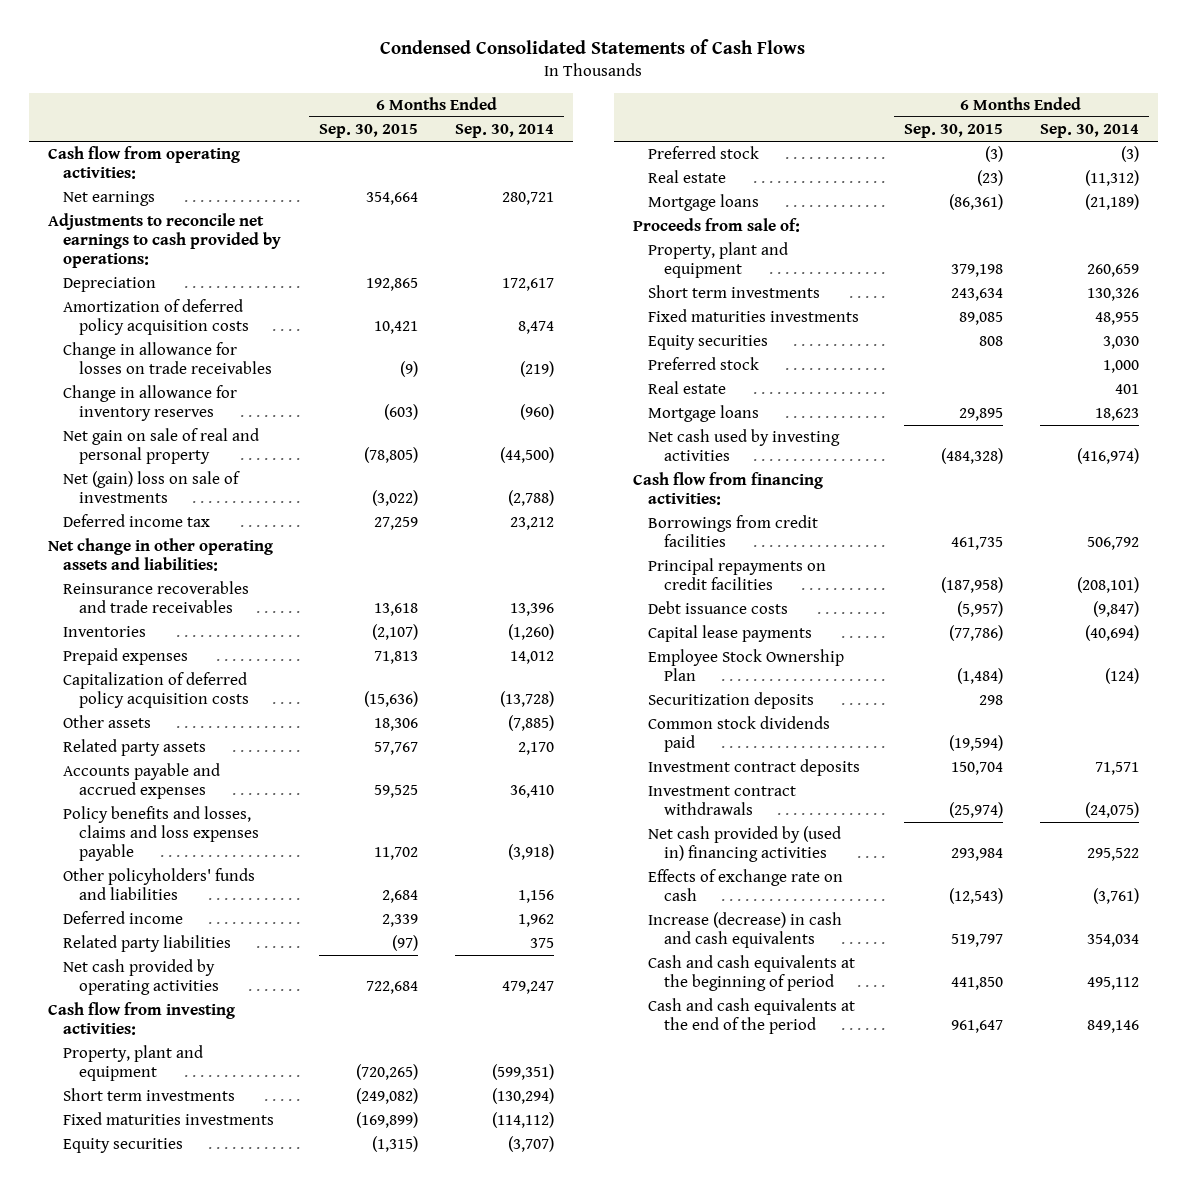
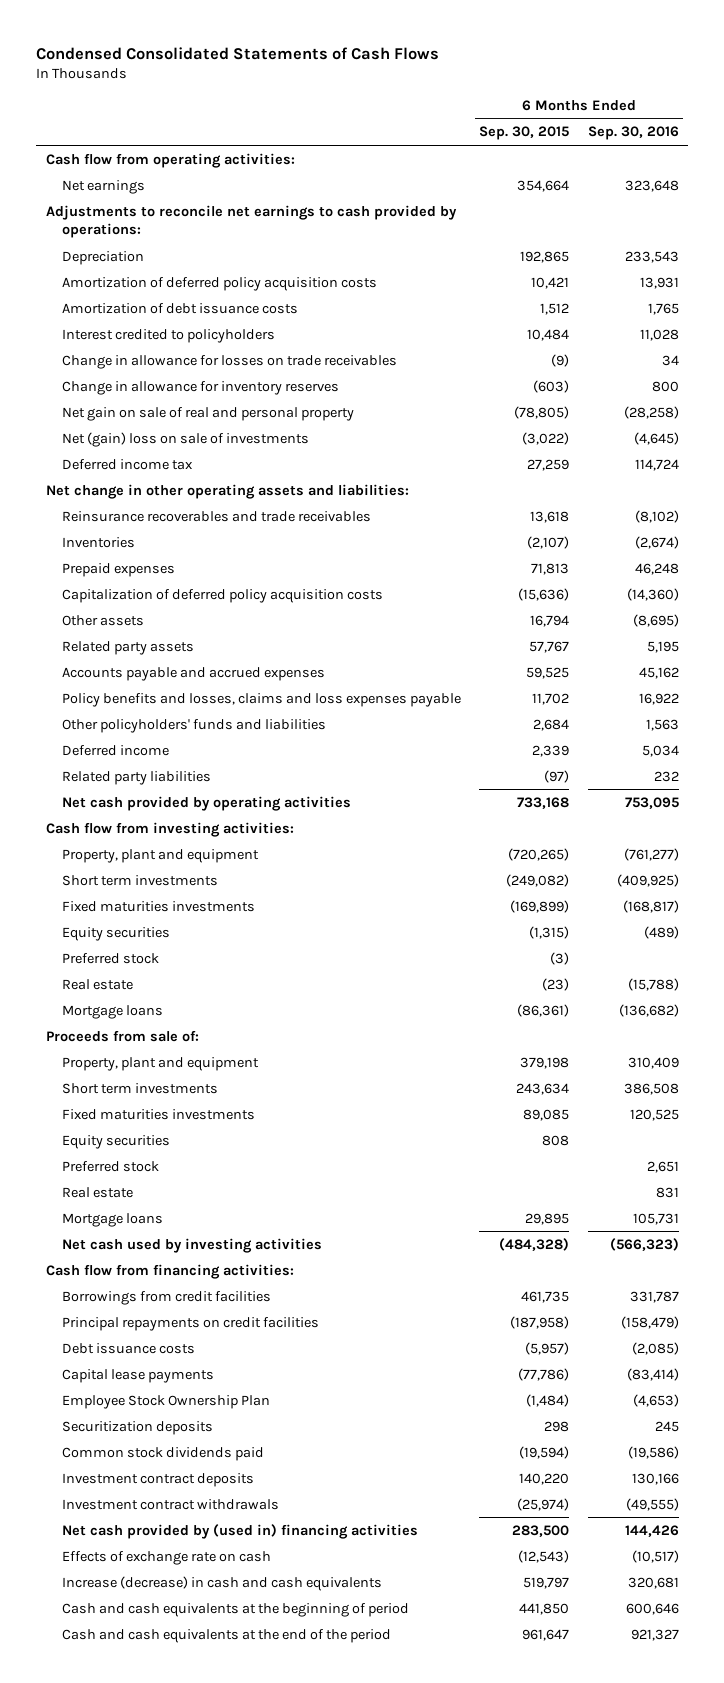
[455,124,555,139] Sep. 30, 2014 -> none
none -> [587,126,679,141] Sep. 30, 2016
none -> [61,302,298,314] Amortization of debt issuance costs
none -> [61,328,275,343] Interest credited to policyholders
[373,718,418,732] 18,306 -> [530,614,570,627] 16,794
[365,981,418,995] 722,684 -> [517,796,570,809] 733,168
[950,762,1003,776] 150,704 -> [519,1472,570,1485] 140,220
[950,848,1003,862] 293,984 -> [512,1524,570,1537] 283,500

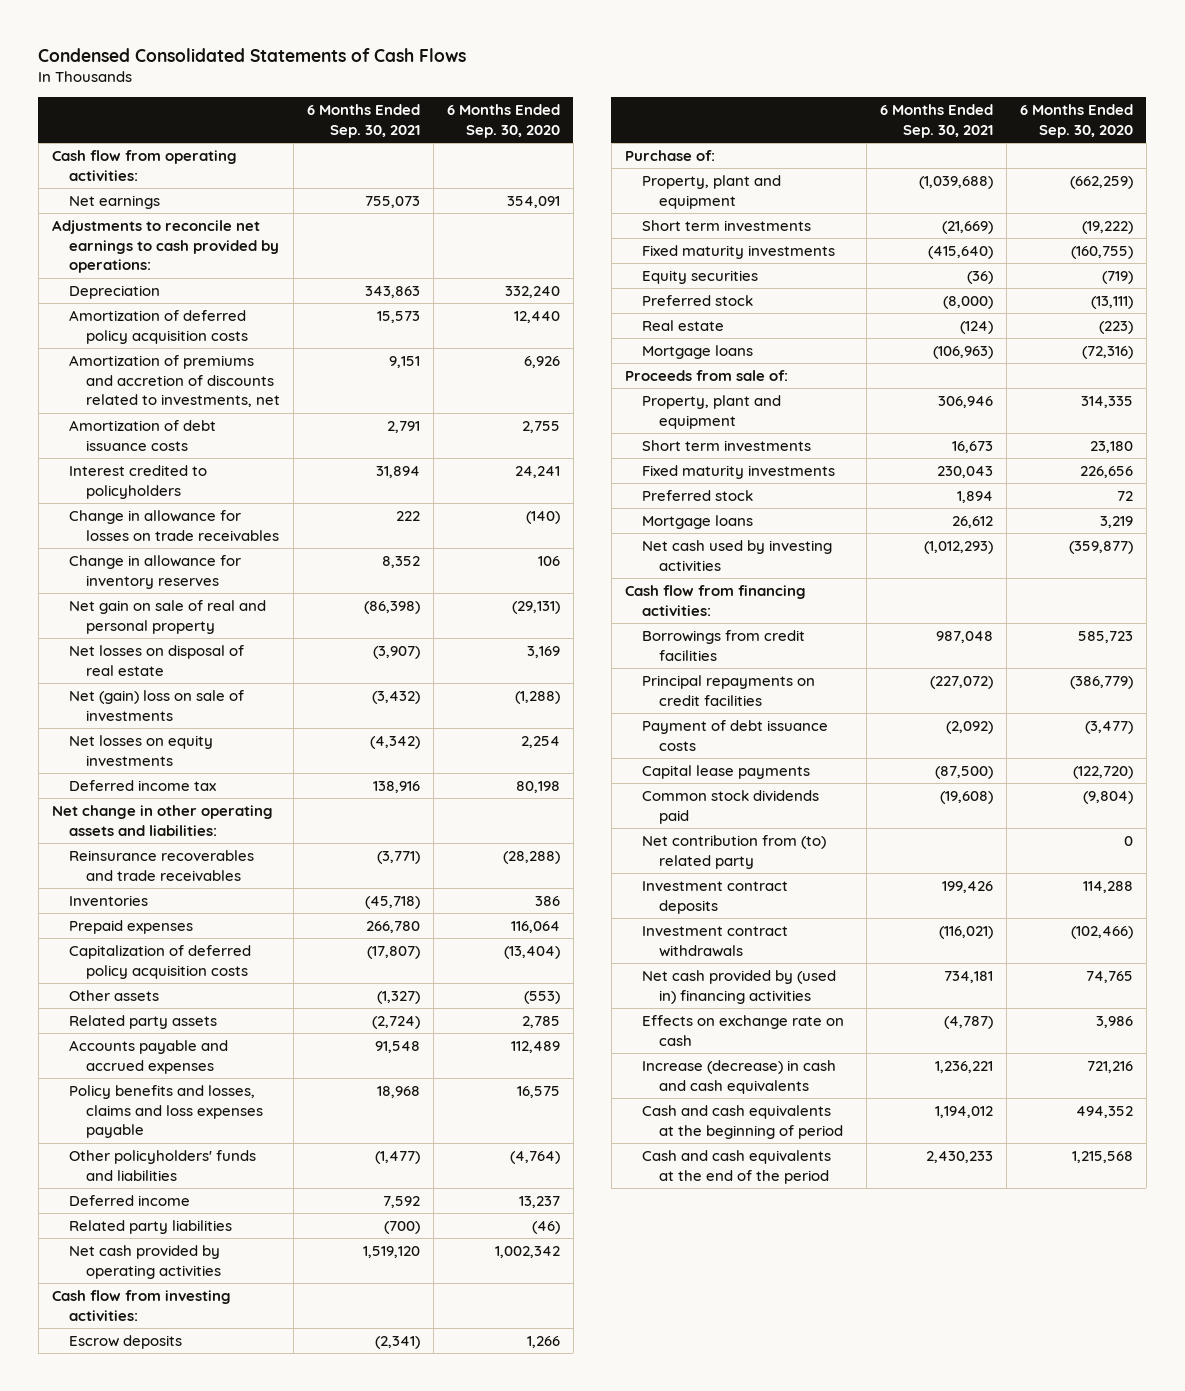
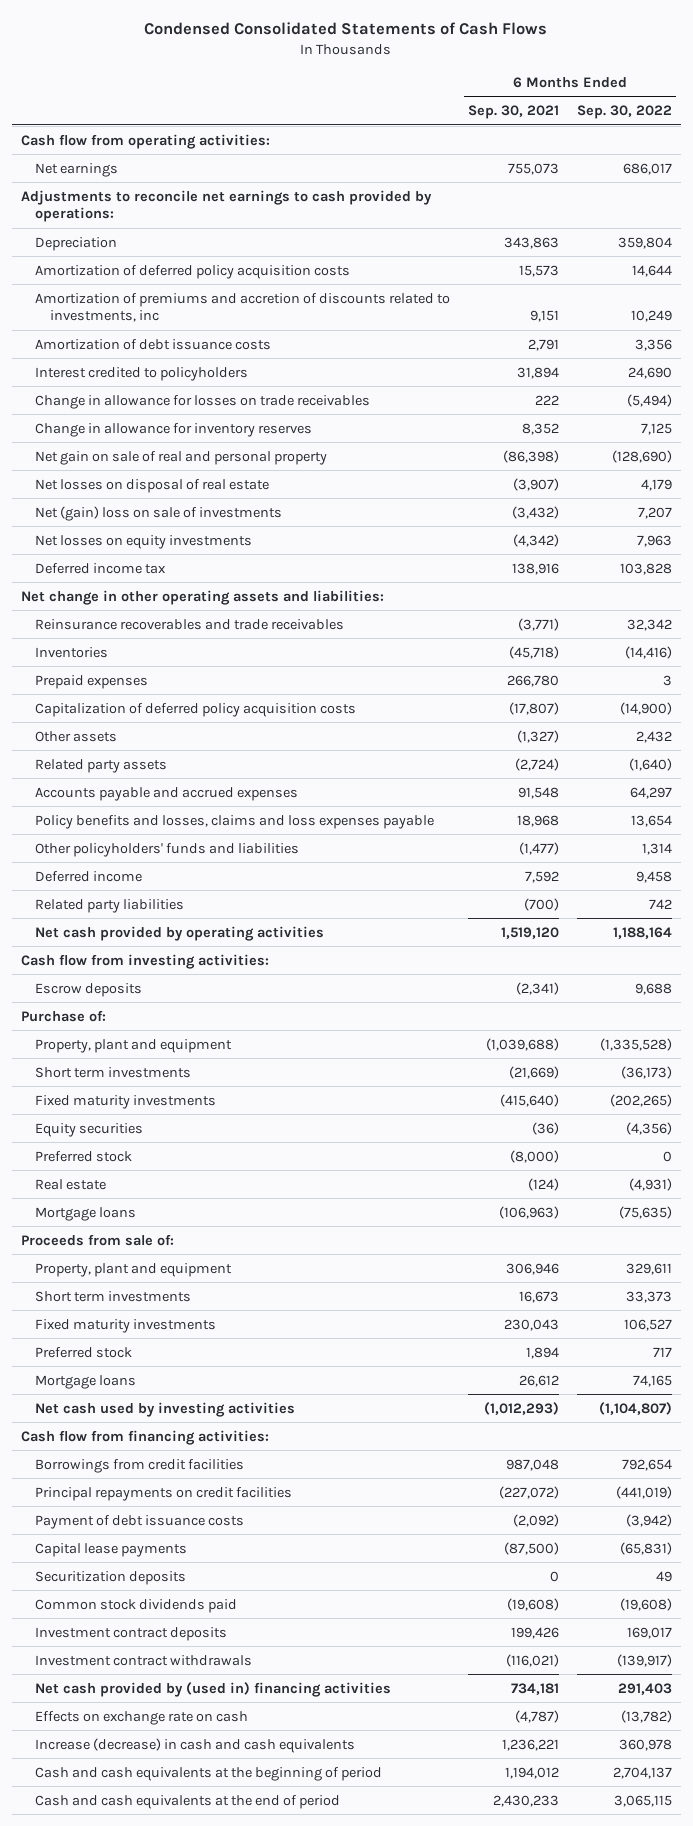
[446,104,560,139] 6 Months Ended Sep. 30, 2020 -> none
none -> [576,105,672,120] Sep. 30, 2022
[68,355,281,408] Amortization of premiums and accretion of discounts related to investments, net -> [35,292,451,323] Amortization of premiums and accretion of discounts related to investments, inc
none -> [35,1570,187,1585] Securitization deposits
[641,835,826,869] Net contribution from (to) related party -> none
[641,1150,831,1184] Cash and cash equivalents at the end of the period -> [35,1794,341,1809] Cash and cash equivalents at the end of period

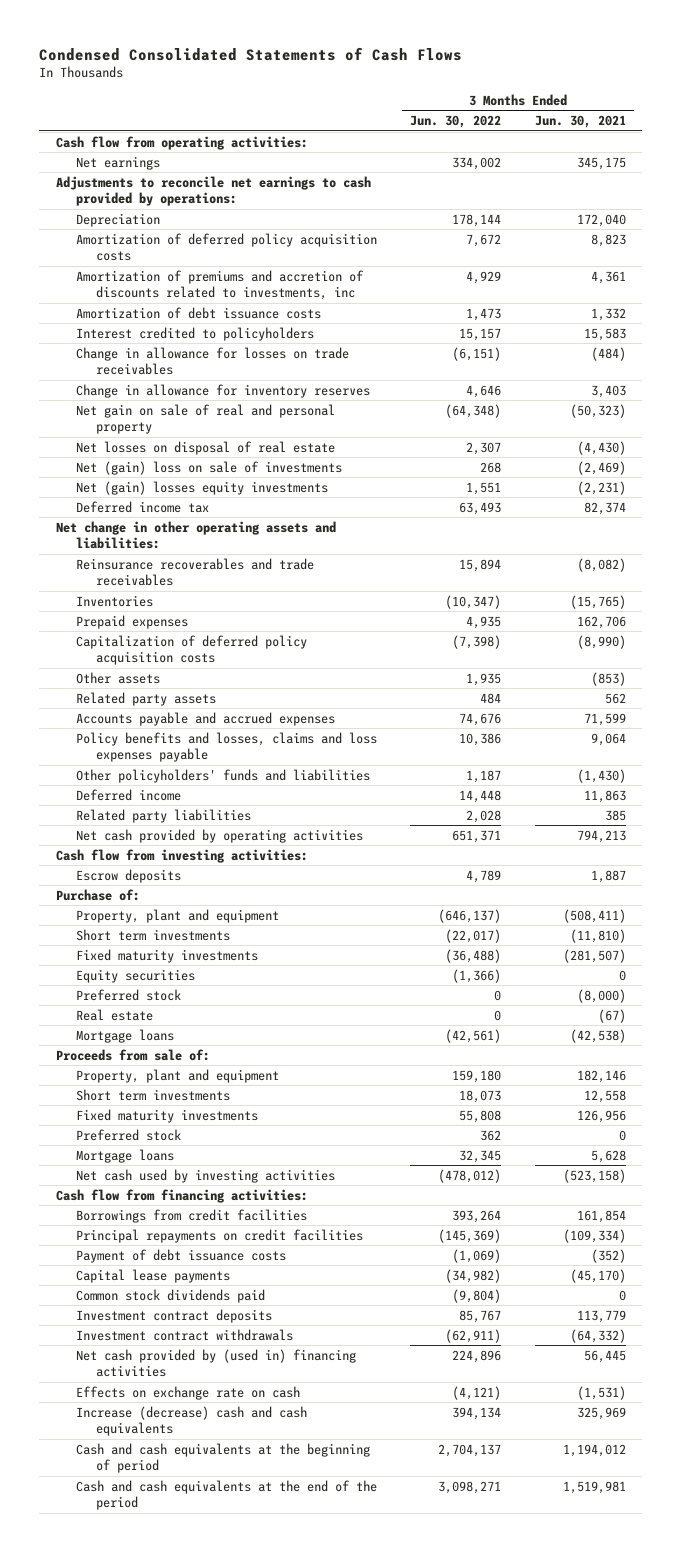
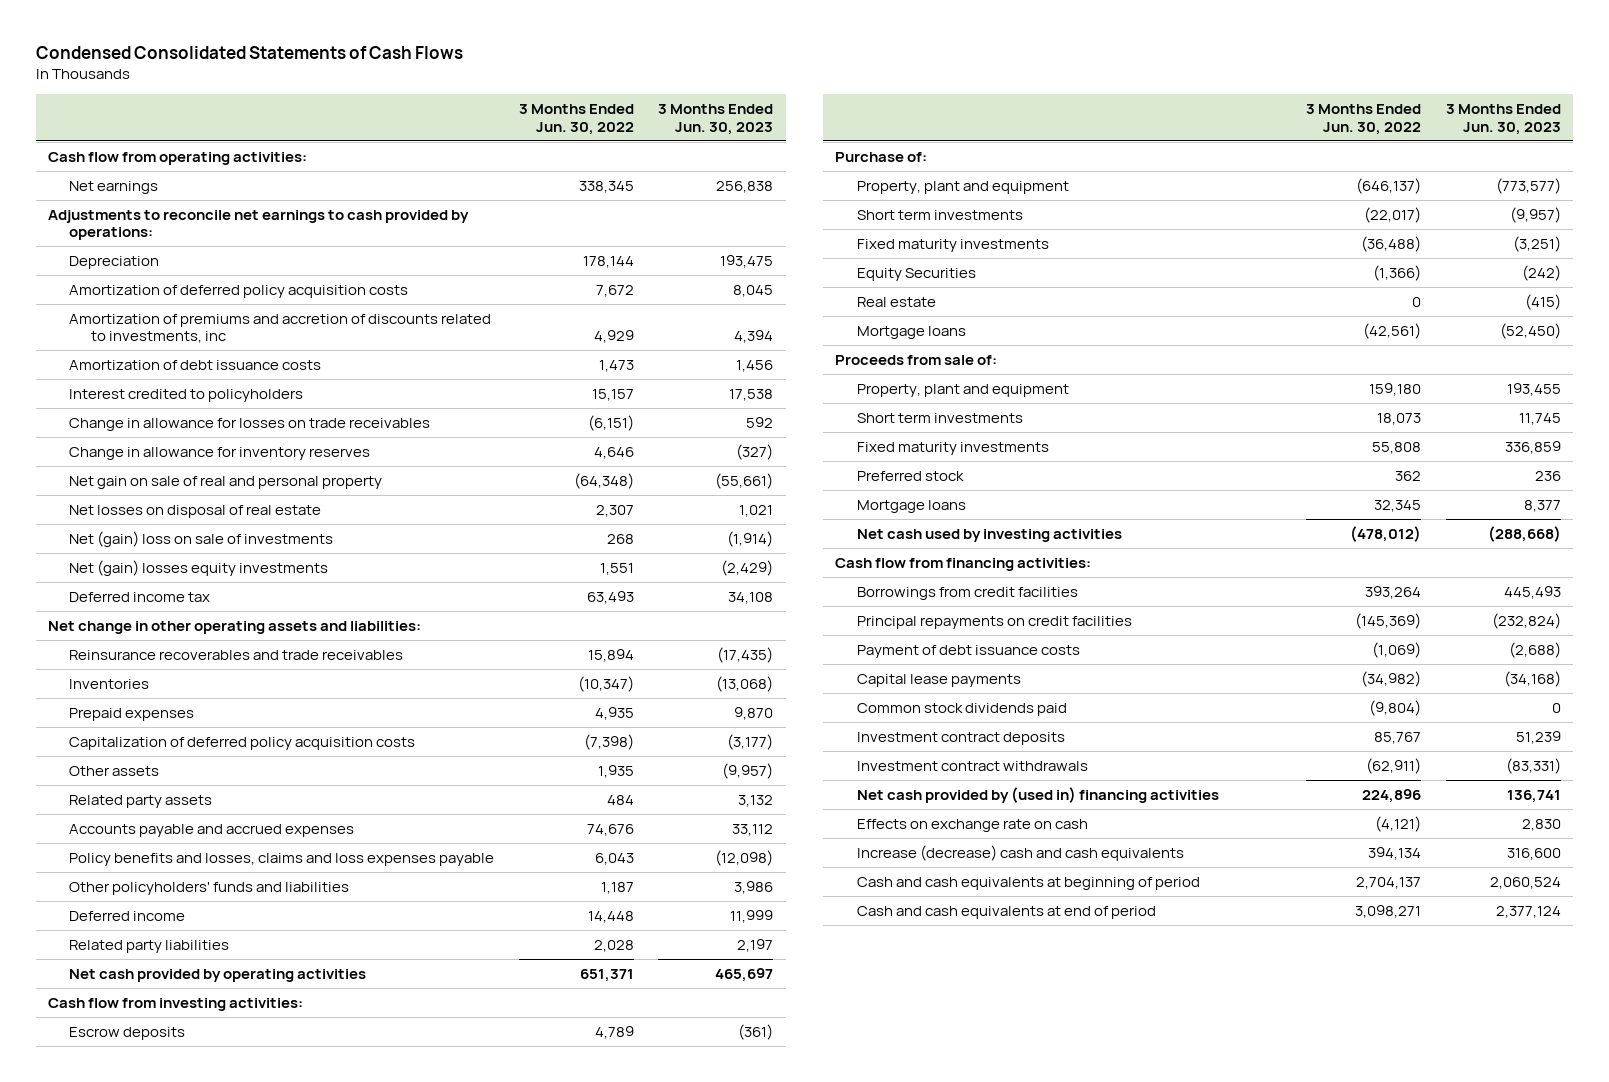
[534,115,626,129] Jun. 30, 2021 -> none
none -> [658,104,774,135] 3 Months Ended Jun. 30, 2023
[452,156,502,170] 334,002 -> [578,180,634,193] 338,345
[459,732,502,746] 10,386 -> [594,852,634,865] 6,043
[76,988,182,1001] Preferred stock -> none
[76,968,196,983] Equity securities -> [856,267,976,281] Equity Securities
[76,1442,371,1474] Cash and cash equivalents at the beginning of period -> [856,876,1200,890] Cash and cash equivalents at beginning of period
[76,1479,378,1511] Cash and cash equivalents at the end of the period -> [856,905,1156,919] Cash and cash equivalents at end of period

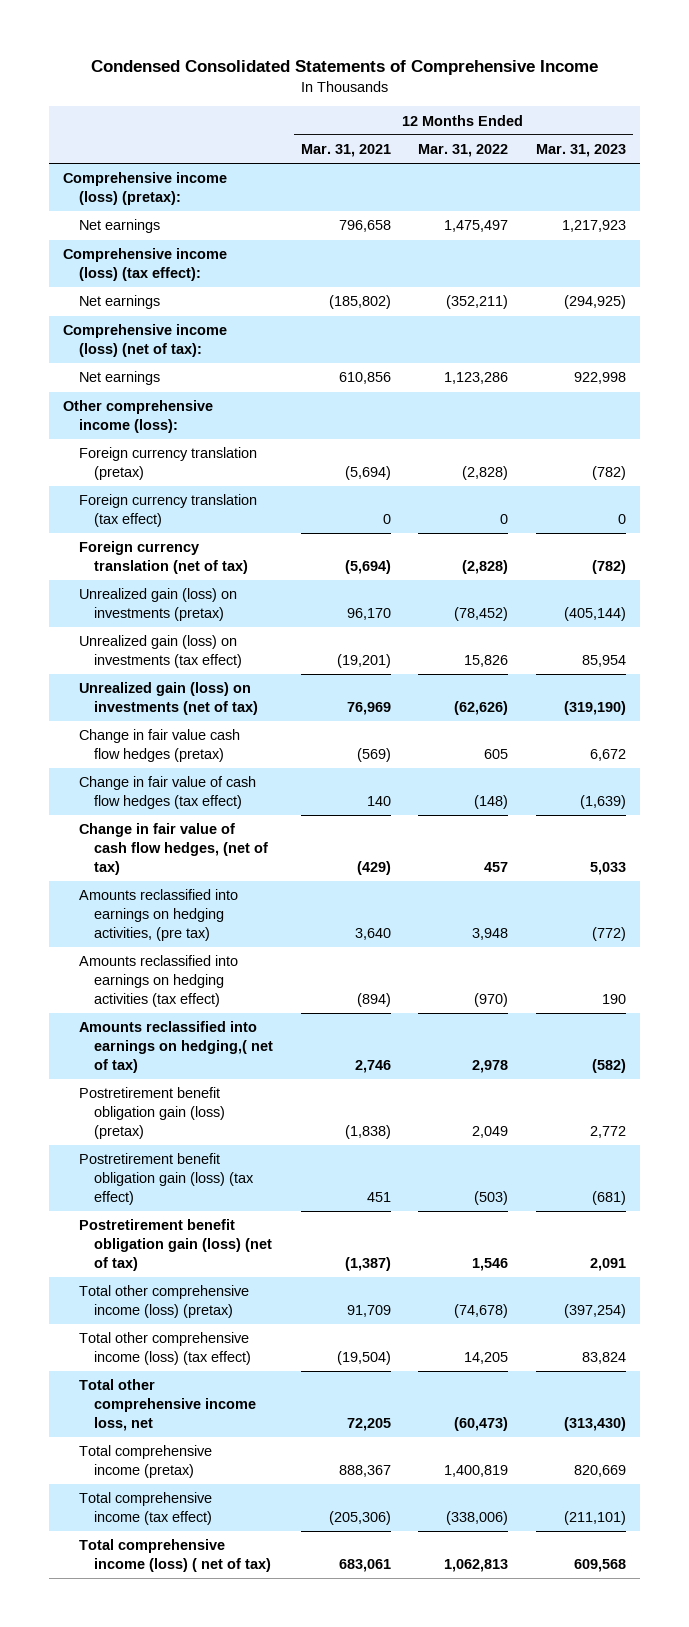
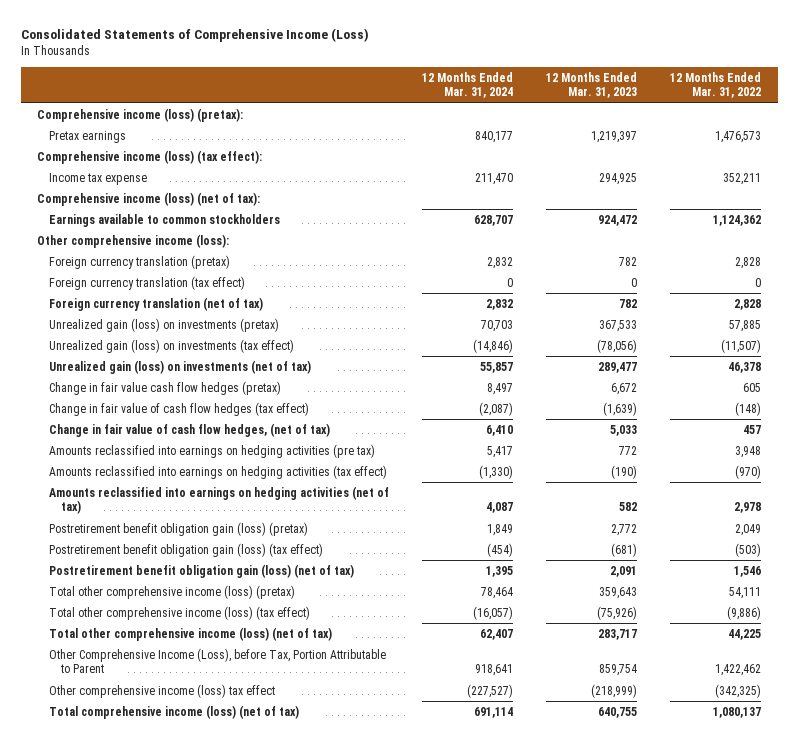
[90,59,598,75] Condensed Consolidated Statements of Comprehensive Income -> [20,28,369,43] Consolidated Statements of Comprehensive Income (Loss)
[300,144,391,158] Mar. 31, 2021 -> none
none -> [422,71,514,99] 12 Months Ended Mar. 31, 2024
[78,219,160,234] Net earnings -> none
none -> [49,130,127,143] Pretax earnings
[78,295,160,310] Net earnings -> none
none -> [49,172,148,185] Income tax expense
[78,371,160,386] Net earnings -> none
none -> [49,213,281,227] Earnings available to common stockholders
[462,465,509,480] (2,828) -> [735,256,762,269] 2,828
[592,465,627,480] (782) -> [619,256,638,266] 782
[462,559,509,574] (2,828) -> [734,298,762,310] 2,828
[592,559,627,574] (782) -> [619,298,638,308] 782
[454,606,509,621] (78,452) -> [729,319,762,332] 57,885
[564,606,627,621] (405,144) -> [599,319,638,332] 367,533
[464,654,509,667] 15,826 -> [721,338,762,353] (11,507)
[582,654,627,667] 85,954 -> [597,338,638,353] (78,056)
[454,700,509,715] (62,626) -> [728,361,762,373] 46,378
[564,700,627,715] (319,190) -> [598,361,638,373] 289,477
[78,889,238,941] Amounts reclassified into earnings on hedging activities, (pre tax) -> [49,443,376,458] Amounts reclassified into earnings on hedging activities (pre tax)
[592,926,627,941] (772) -> [619,445,638,455] 772
[602,993,627,1004] 190 -> [611,464,638,479] (190)
[78,1021,273,1073] Amounts reclassified into earnings on hedging,( net of tax) -> [49,485,390,515] Amounts reclassified into earnings on hedging activities (net of tax)
[592,1058,627,1073] (582) -> [619,502,638,512] 582
[78,1445,212,1478] Total comprehensive income (pretax) -> none
[454,1303,509,1318] (74,678) -> [729,586,762,599] 54,111
[564,1303,627,1318] (397,254) -> [599,586,638,599] 359,643
[464,1351,509,1364] 14,205 -> [727,605,762,620] (9,886)
[582,1351,627,1364] 83,824 -> [597,605,638,620] (75,926)
[78,1379,256,1431] Total other comprehensive income loss, net -> [49,626,333,641] Total other comprehensive income (loss) (net of tax)
[454,1416,509,1431] (60,473) -> [728,628,762,640] 44,225
[564,1416,627,1431] (313,430) -> [598,628,638,640] 283,717
none -> [49,647,387,674] Other Comprehensive Income (Loss), before Tax, Portion Attributable to Parent
[78,1492,212,1525] Total comprehensive income (tax effect) -> [49,683,276,698] Other comprehensive income (loss) tax effect
[446,1510,509,1525] (338,006) -> [715,683,762,698] (342,325)
[564,1510,627,1525] (211,101) -> [591,683,638,698] (218,999)
[78,1539,271,1572] Total comprehensive income (loss) ( net of tax) -> [49,704,300,719] Total comprehensive income (loss) (net of tax)
[444,1558,509,1572] 1,062,813 -> [713,706,762,718] 1,080,137
[574,1558,627,1572] 609,568 -> [598,706,638,718] 640,755

